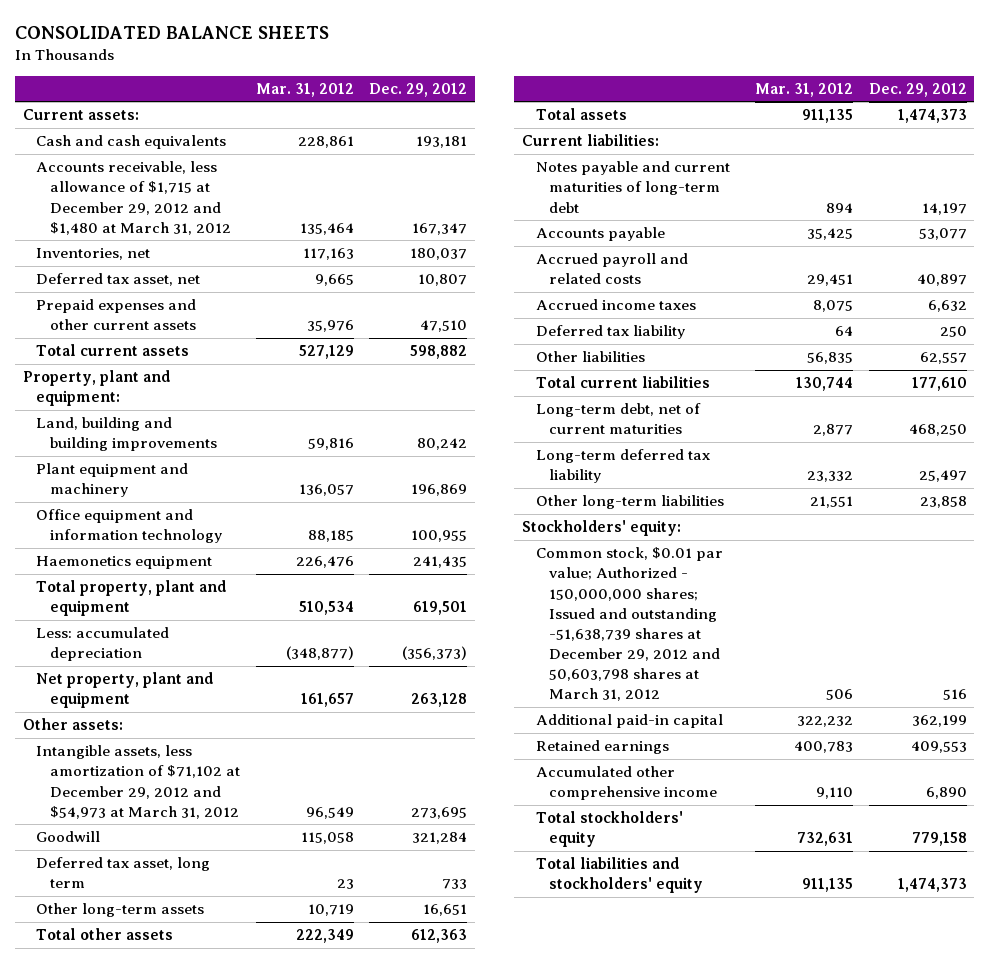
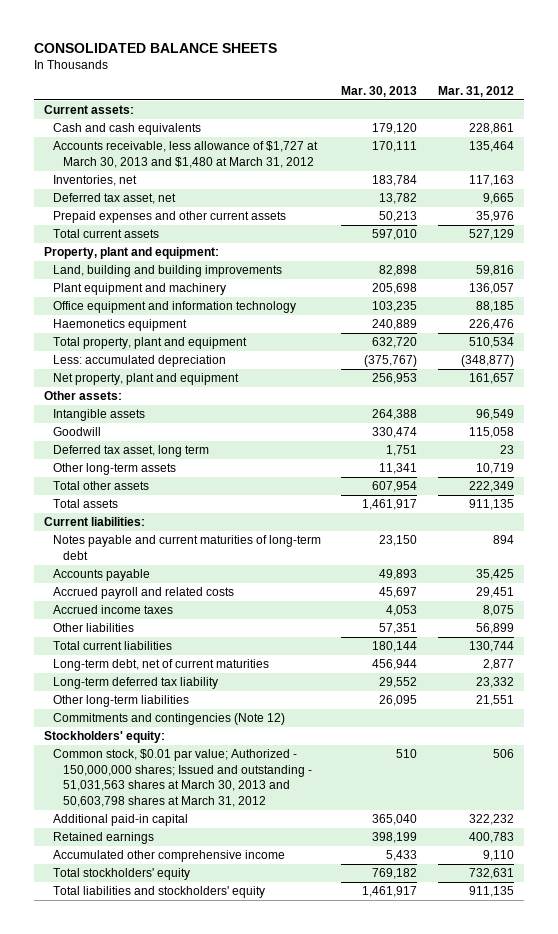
[369,82,468,97] Dec. 29, 2012 -> none
none -> [341,85,418,97] Mar. 30, 2013
[36,161,232,235] Accounts receivable, less allowance of $1,715 at December 29, 2012 and $1,480 at March 31, 2012 -> [53,141,319,168] Accounts receivable, less allowance of $1,727 at March 30, 2013 and $1,480 at March 31, 2012
[36,745,241,819] Intangible assets, less amortization of $71,102 at December 29, 2012 and $54,973 at March 31, 2012 -> [53,409,146,422] Intangible assets
[535,325,685,340] Deferred tax liability -> none
[806,352,853,365] 56,835 -> [475,623,514,635] 56,899
none -> [53,713,286,726] Commitments and contingencies (Note 12)
[535,547,723,702] Common stock, $0.01 par value; Authorized - 150,000,000 shares; Issued and outstanding -51,638,739 shares at December 29, 2012 and 50,603,798 shares at March 31, 2012 -> [53,749,312,807] Common stock, $0.01 par value; Authorized - 150,000,000 shares; Issued and outstanding - 51,031,563 shares at March 30, 2013 and 50,603,798 shares at March 31, 2012

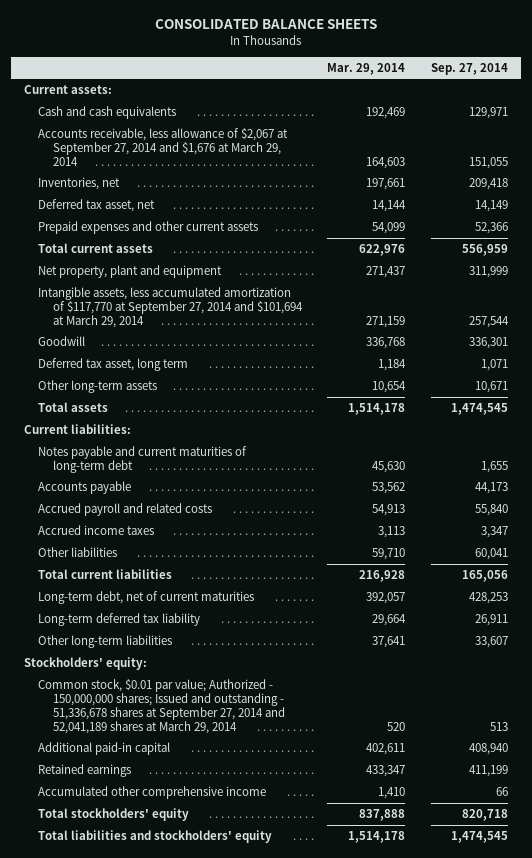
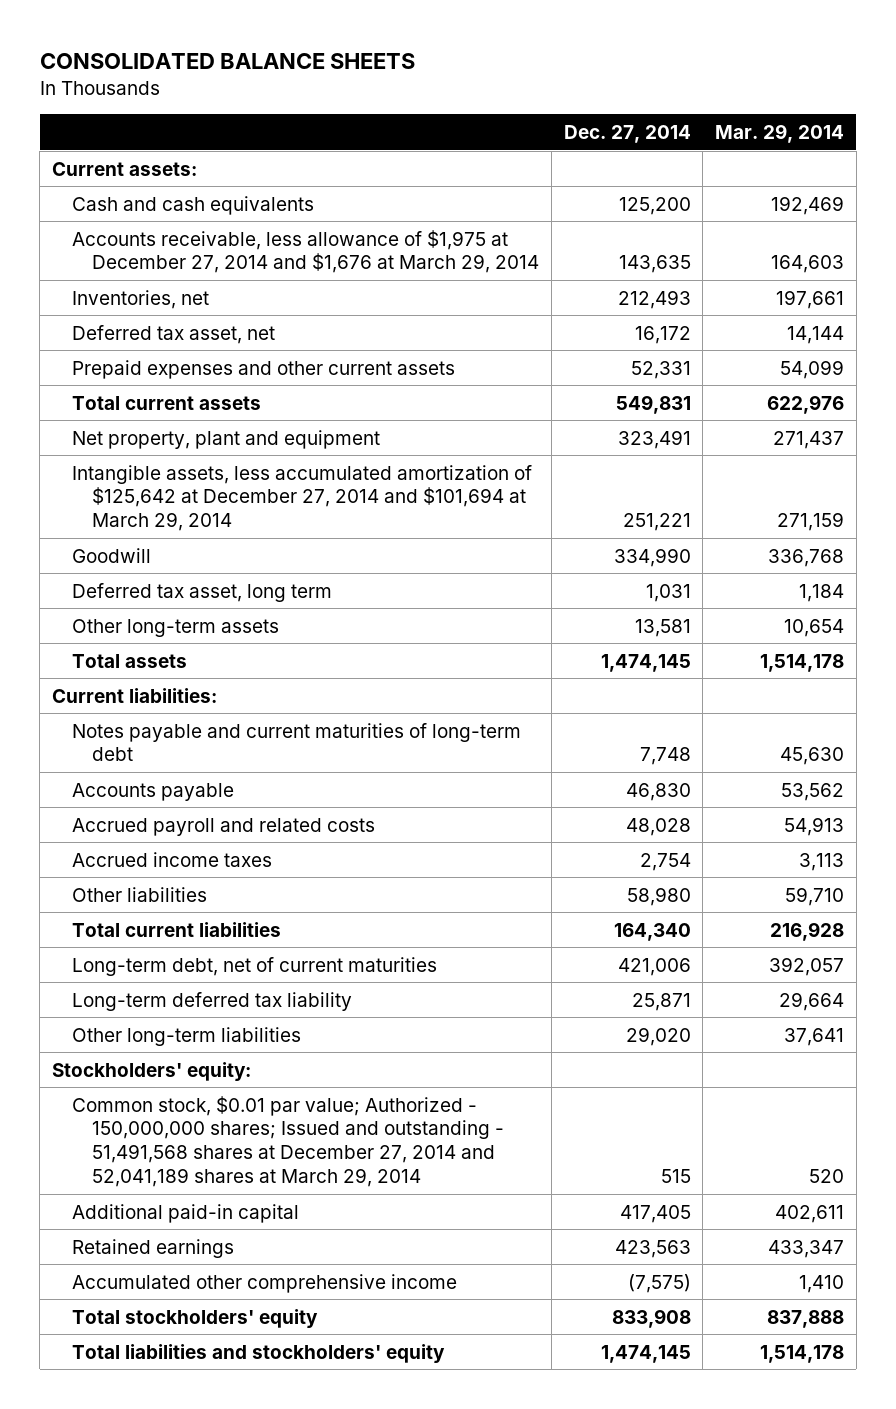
[430,62,508,75] Sep. 27, 2014 -> none
none -> [563,125,691,144] Dec. 27, 2014
[38,128,289,166] Accounts receivable, less allowance of $2,067 at September 27, 2014 and $1,676 at March 29, 2014 -> [72,229,540,274] Accounts receivable, less allowance of $1,975 at December 27, 2014 and $1,676 at March 29, 2014
[38,287,303,328] Intangible assets, less accumulated amortization of $117,770 at September 27, 2014 and $101,694 at March 29, 2014 -> [72,464,533,532] Intangible assets, less accumulated amortization of $125,642 at December 27, 2014 and $101,694 at March 29, 2014
[38,679,285,734] Common stock, $0.01 par value; Authorized - 150,000,000 shares; Issued and outstanding - 51,336,678 shares at September 27, 2014 and 52,041,189 shares at March 29, 2014 -> [72,1095,505,1188] Common stock, $0.01 par value; Authorized - 150,000,000 shares; Issued and outstanding - 51,491,568 shares at December 27, 2014 and 52,041,189 shares at March 29, 2014

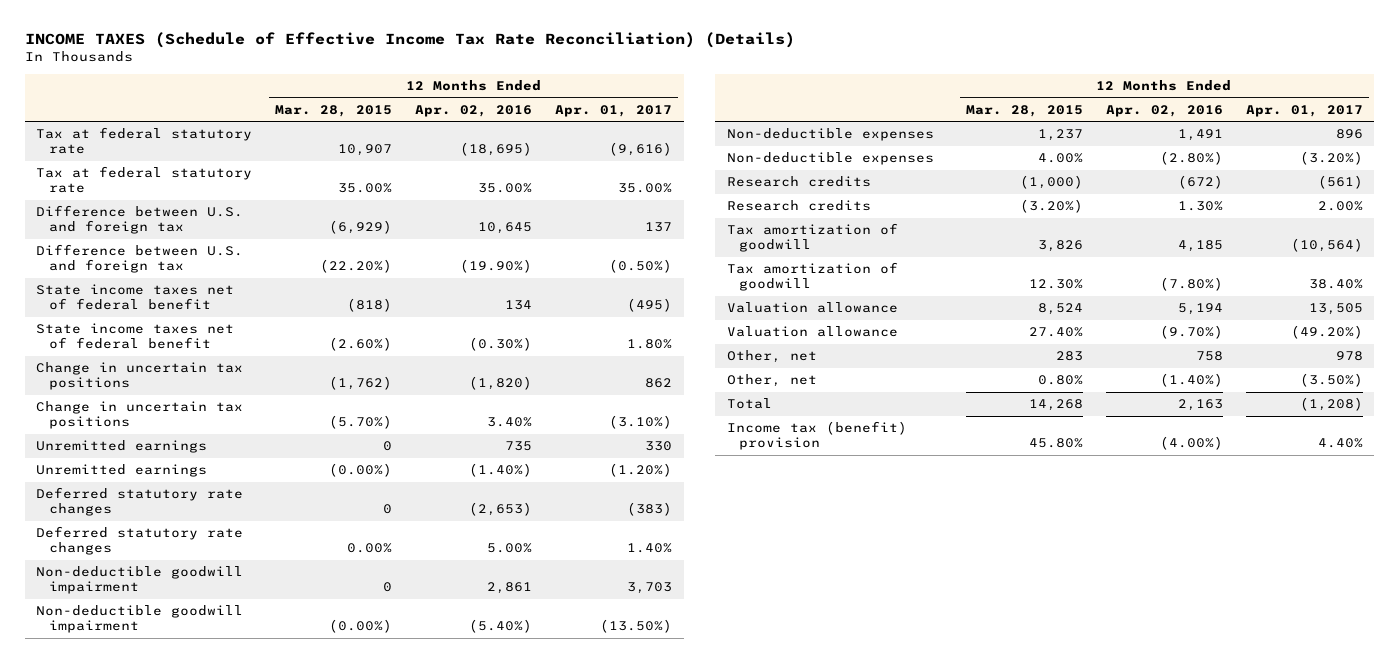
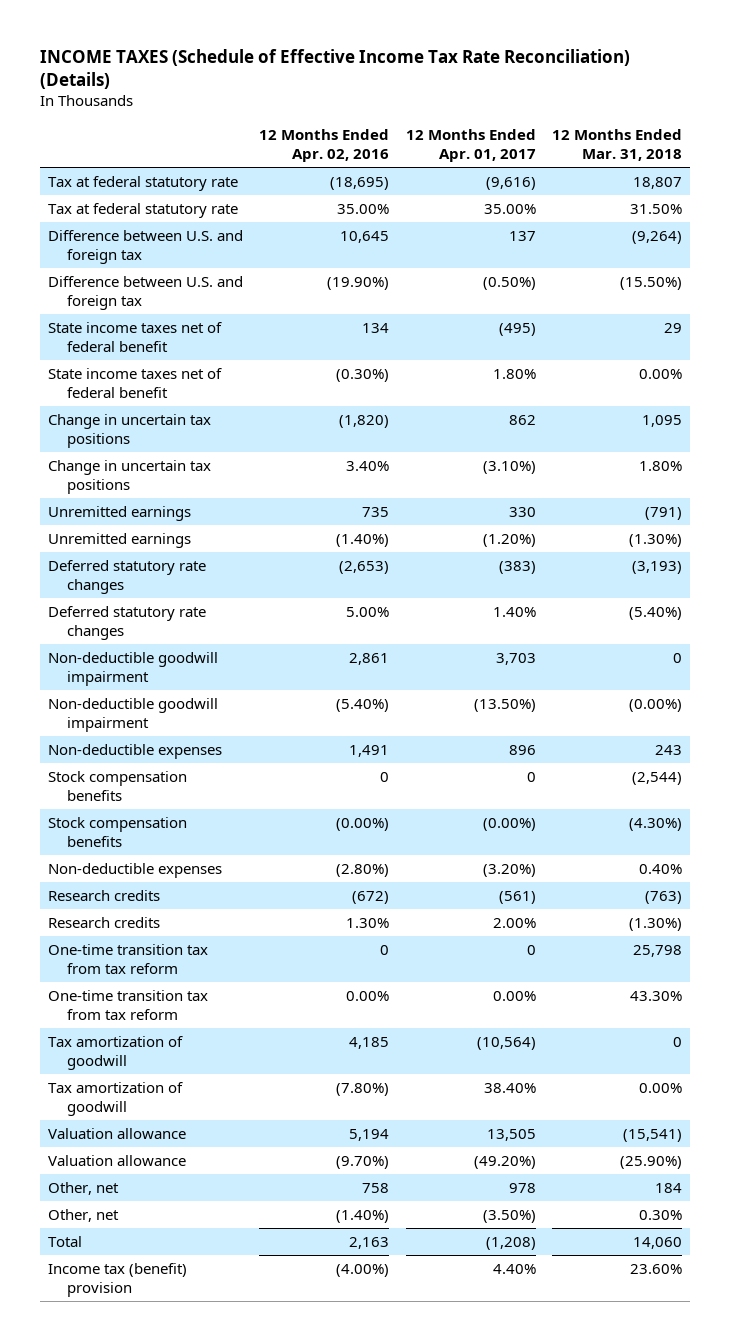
[275,104,393,117] Mar. 28, 2015 -> none
none -> [552,128,683,162] 12 Months Ended Mar. 31, 2018
none -> [47,770,187,802] Stock compensation benefits
none -> [47,816,187,848] Stock compensation benefits
none -> [47,943,208,975] One-time transition tax from tax reform
none -> [47,989,208,1021] One-time transition tax from tax reform

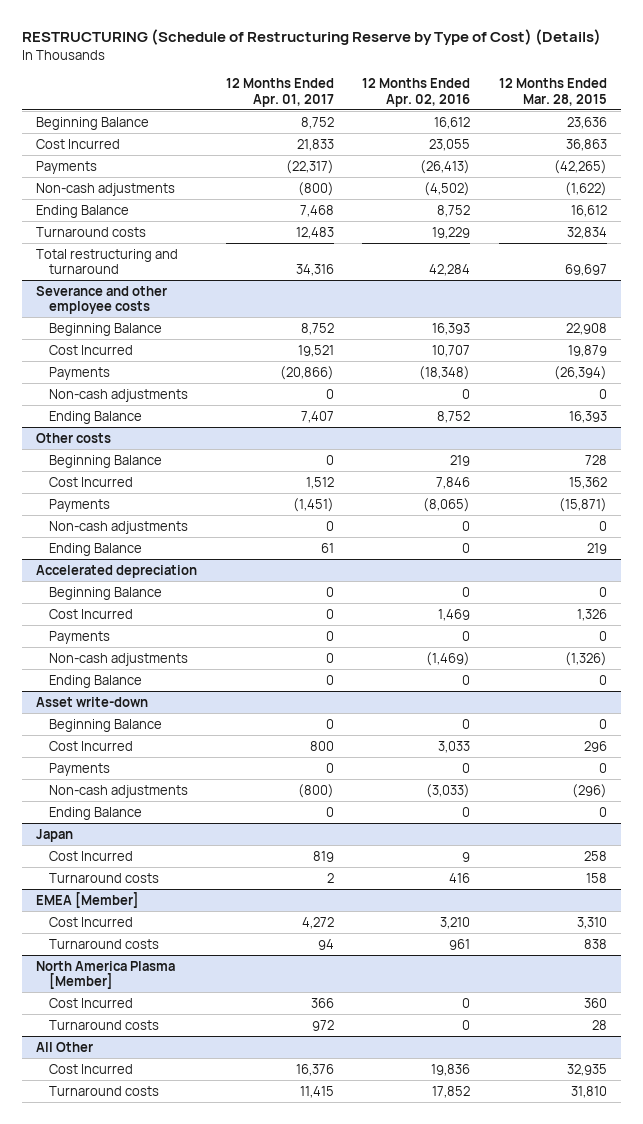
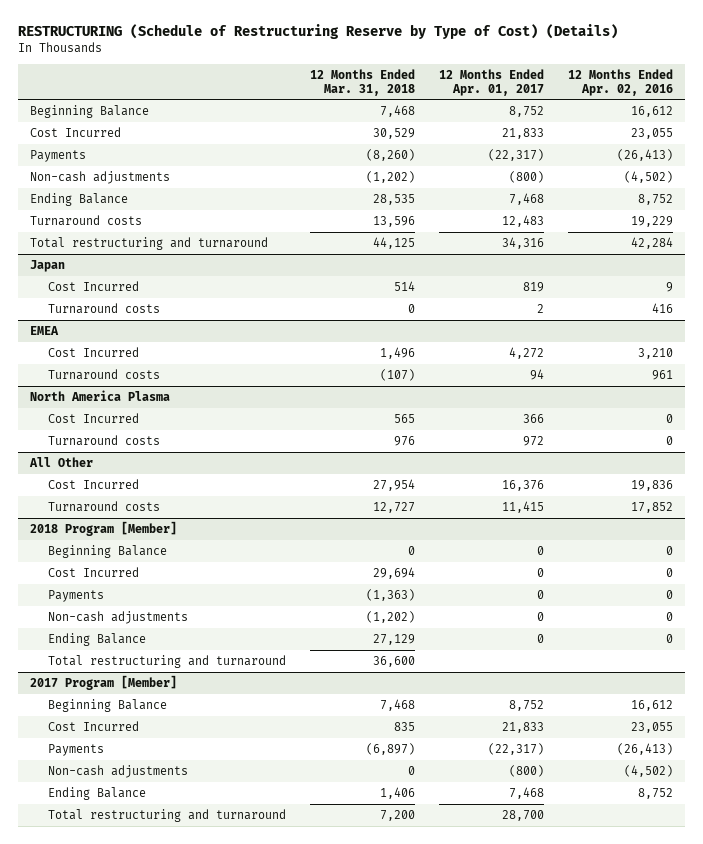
[498,78,607,106] 12 Months Ended Mar. 28, 2015 -> none
none -> [310,68,416,96] 12 Months Ended Mar. 31, 2018
[36,285,168,314] Severance and other employee costs -> none
[48,322,162,336] Beginning Balance -> none
[48,344,133,355] Cost Incurred -> none
[48,366,110,380] Payments -> none
[48,388,188,402] Non-cash adjustments -> none
[48,410,142,424] Ending Balance -> none
[36,432,112,443] Other costs -> none
[48,454,162,468] Beginning Balance -> none
[48,476,133,487] Cost Incurred -> none
[48,498,110,512] Payments -> none
[48,520,188,534] Non-cash adjustments -> none
[48,542,142,556] Ending Balance -> none
[36,564,198,578] Accelerated depreciation -> none
[48,586,162,600] Beginning Balance -> none
[48,608,133,619] Cost Incurred -> none
[48,630,110,644] Payments -> none
[48,652,188,666] Non-cash adjustments -> none
[48,674,142,688] Ending Balance -> none
[36,696,149,707] Asset write-down -> none
[48,718,162,732] Beginning Balance -> none
[48,740,133,751] Cost Incurred -> none
[48,762,110,776] Payments -> none
[48,784,188,798] Non-cash adjustments -> none
[48,806,142,820] Ending Balance -> none
[36,891,140,908] EMEA [Member] -> [30,326,60,336] EMEA
[36,960,176,989] North America Plasma [Member] -> [30,390,171,402] North America Plasma
none -> [30,521,178,537] 2018 Program [Member]
none -> [48,545,168,559] Beginning Balance
none -> [48,567,140,578] Cost Incurred
none -> [48,590,105,603] Payments
none -> [48,611,189,625] Non-cash adjustments
none -> [48,633,147,647] Ending Balance
none -> [48,655,287,669] Total restructuring and turnaround
none -> [30,675,178,691] 2017 Program [Member]
none -> [48,699,168,713] Beginning Balance
none -> [48,721,140,732] Cost Incurred
none -> [48,744,105,757] Payments
none -> [48,765,189,779] Non-cash adjustments
none -> [48,787,147,801] Ending Balance
none -> [48,809,287,823] Total restructuring and turnaround

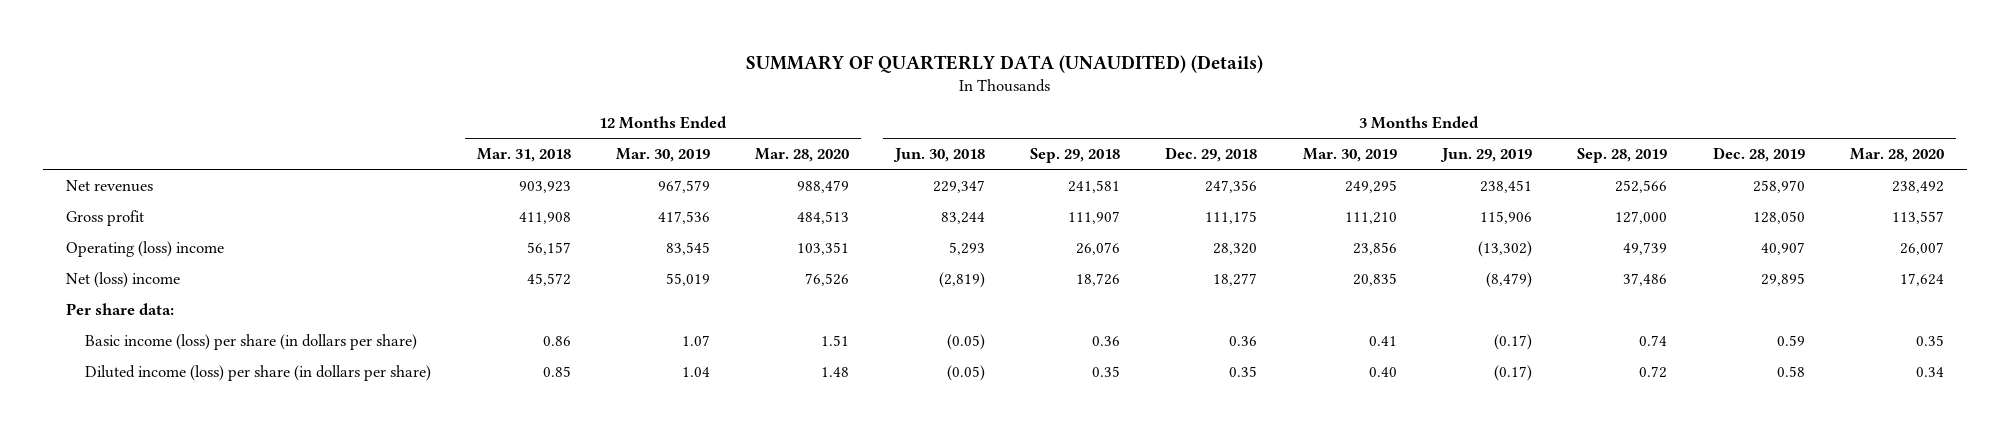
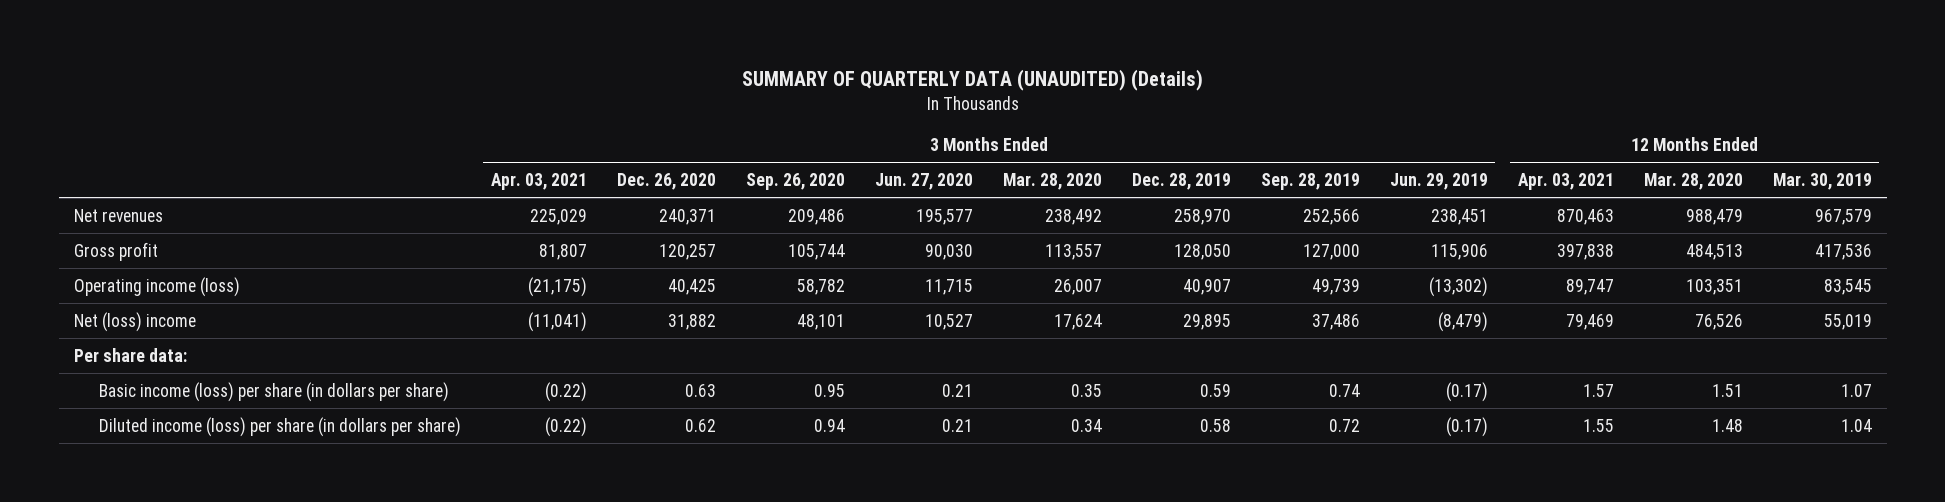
[476,148,571,163] Mar. 31, 2018 -> none
[892,148,985,163] Jun. 30, 2018 -> none
[1030,148,1121,164] Sep. 29, 2018 -> none
[1165,147,1258,163] Dec. 29, 2018 -> none
[1302,148,1397,163] Mar. 30, 2019 -> none
none -> [490,172,587,190] Apr. 03, 2021
none -> [616,172,716,190] Dec. 26, 2020
none -> [745,172,845,190] Sep. 26, 2020
none -> [874,172,973,190] Jun. 27, 2020
none -> [1517,172,1614,190] Apr. 03, 2021
[65,240,224,257] Operating (loss) income -> [73,276,240,297] Operating income (loss)

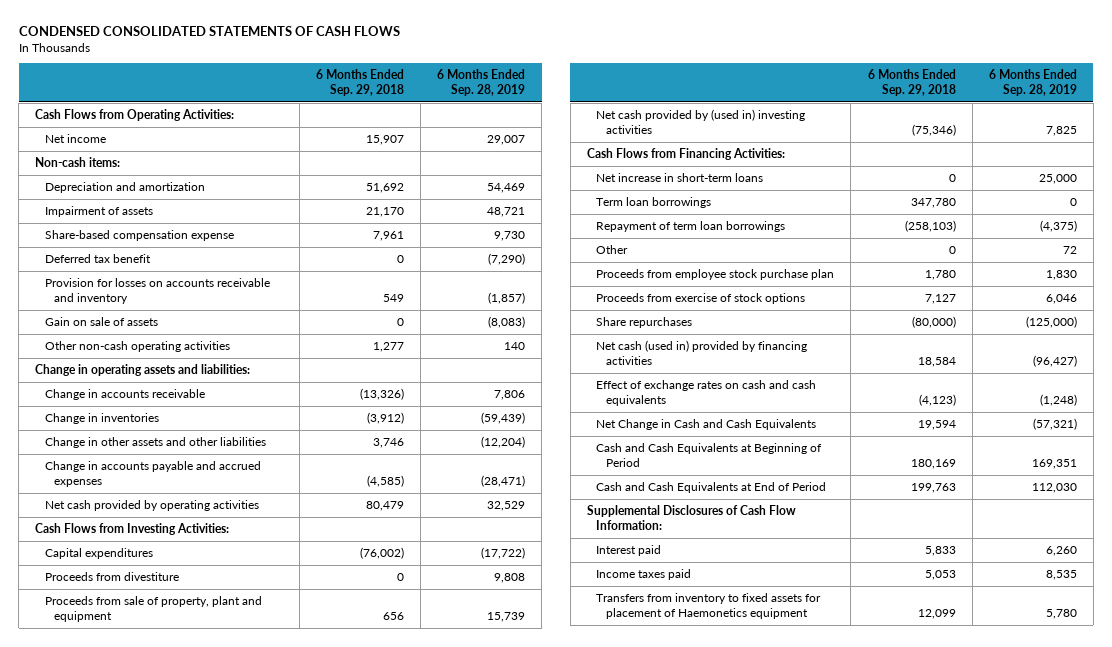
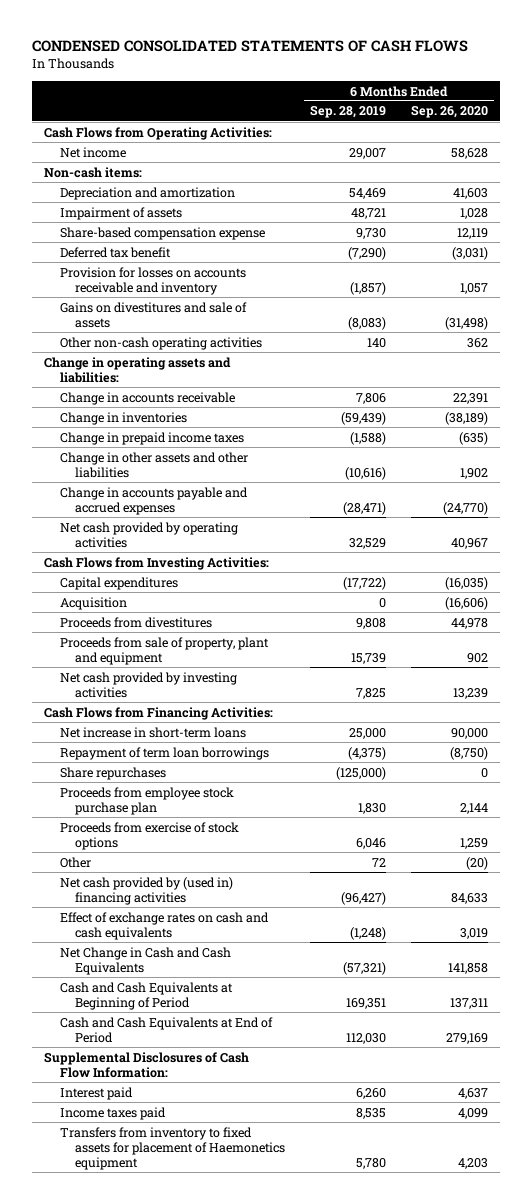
[315,69,404,97] 6 Months Ended Sep. 29, 2018 -> none
none -> [410,105,488,119] Sep. 26, 2020
[44,316,158,326] Gain on sale of assets -> [59,301,247,328] Gains on divestitures and sale of assets
none -> [59,431,244,445] Change in prepaid income taxes
[480,435,525,448] (12,204) -> [345,466,387,480] (10,616)
none -> [59,596,127,610] Acquisition
[44,571,179,581] Proceeds from divestiture -> [59,616,212,628] Proceeds from divestitures
[596,108,806,134] Net cash provided by (used in) investing activities -> [59,671,237,698] Net cash provided by investing activities
[596,196,712,208] Term loan borrowings -> none
[596,316,693,328] Share repurchases -> [59,766,166,780] Share repurchases
[596,244,629,254] Other -> [59,856,91,868] Other
[596,339,808,365] Net cash (used in) provided by financing activities -> [59,876,233,905] Net cash provided by (used in) financing activities

